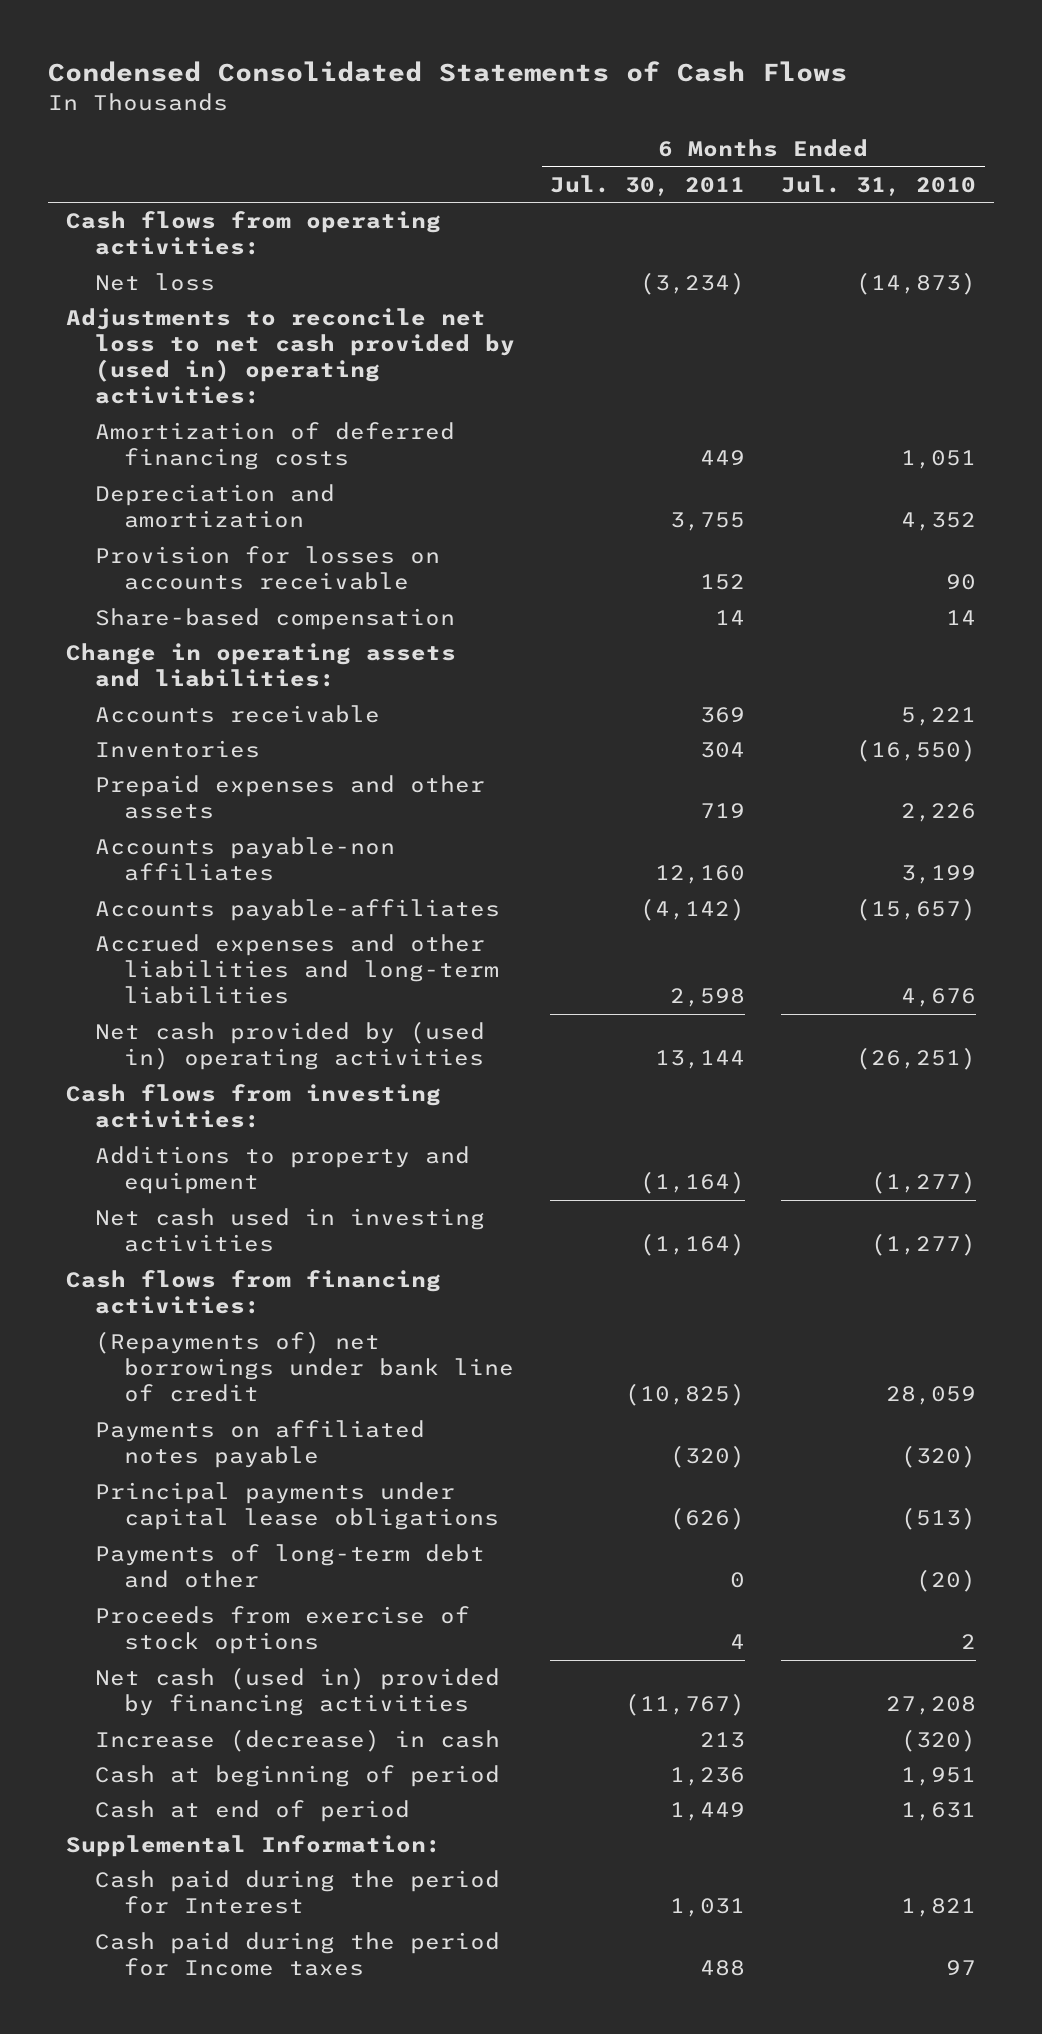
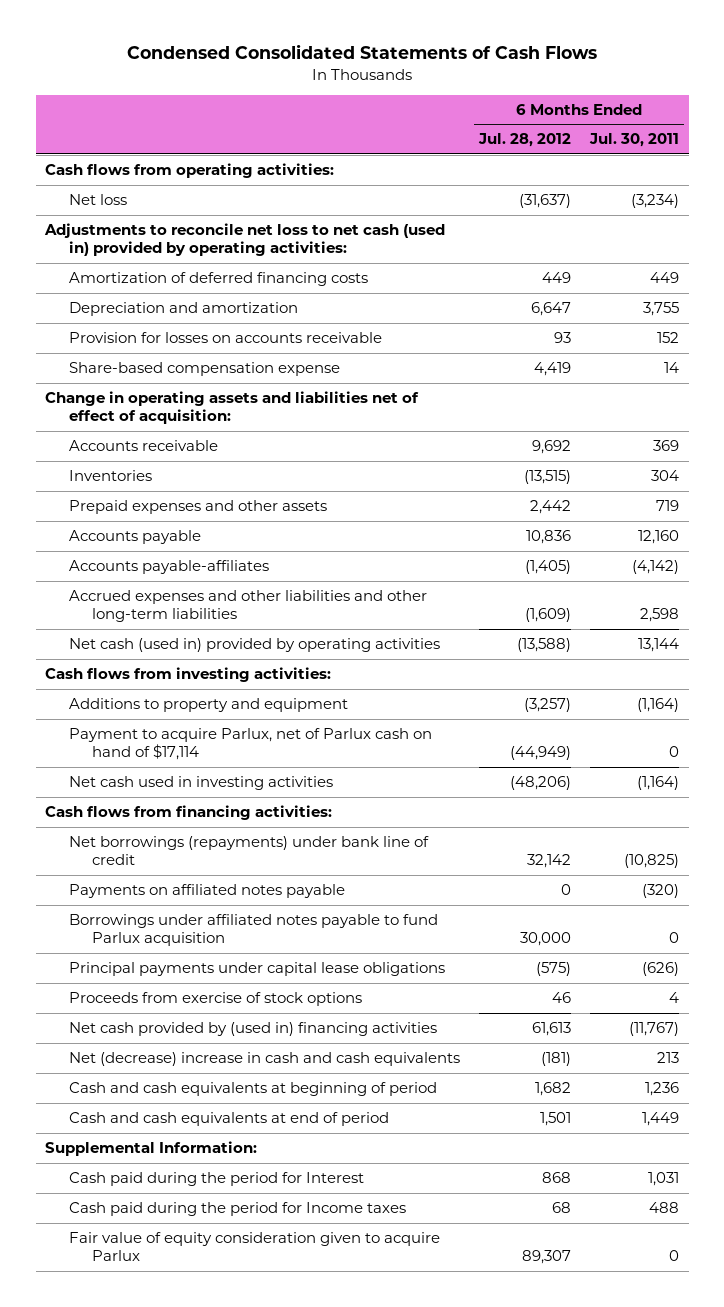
[780,174,976,196] Jul. 31, 2010 -> none
none -> [477,133,571,148] Jul. 28, 2012
[66,308,515,405] Adjustments to reconcile net loss to net cash provided by (used in) operating activities: -> [44,223,446,257] Adjustments to reconcile net loss to net cash (used in) provided by operating activities:
[94,608,455,631] Share-based compensation -> [68,362,340,377] Share-based compensation expense
[66,643,457,688] Change in operating assets and liabilities: -> [45,391,420,425] Change in operating assets and liabilities net of effect of acquisition:
[94,837,395,882] Accounts payable-non affiliates -> [68,530,201,545] Accounts payable
[94,934,499,1005] Accrued expenses and other liabilities and long-term liabilities -> [68,590,427,623] Accrued expenses and other liabilities and other long-term liabilities
[94,1021,485,1071] Net cash provided by (used in) operating activities -> [68,638,440,653] Net cash (used in) provided by operating activities
none -> [68,728,432,761] Payment to acquire Parlux, net of Parlux cash on hand of $17,114
[94,1331,514,1403] (Repayments of) net borrowings under bank line of credit -> [68,836,429,866] Net borrowings (repayments) under bank line of credit
none -> [68,914,438,947] Borrowings under affiliated notes payable to fund Parlux acquisition
[94,1544,485,1589] Payments of long-term debt and other -> none
[94,1667,500,1717] Net cash (used in) provided by financing activities -> [68,1022,437,1037] Net cash provided by (used in) financing activities
[94,1729,500,1753] Increase (decrease) in cash -> [68,1052,460,1067] Net (decrease) increase in cash and cash equivalents
[94,1765,500,1788] Cash at beginning of period -> [68,1082,437,1097] Cash and cash equivalents at beginning of period
[94,1800,410,1823] Cash at end of period -> [68,1112,389,1127] Cash and cash equivalents at end of period
none -> [68,1232,440,1262] Fair value of equity consideration given to acquire Parlux

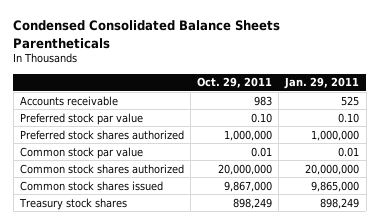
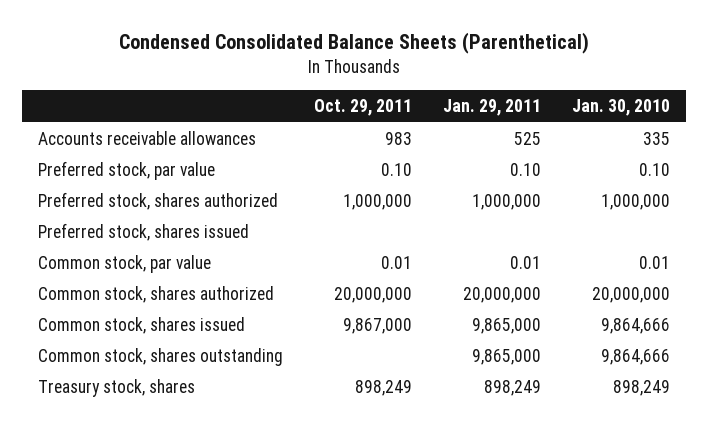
[13,20,281,49] Condensed Consolidated Balance Sheets Parentheticals -> [118,32,589,55] Condensed Consolidated Balance Sheets (Parenthetical)
none -> [572,99,671,117] Jan. 30, 2010
[19,95,118,106] Accounts receivable -> [37,130,256,145] Accounts receivable allowances
[19,112,143,125] Preferred stock par value -> [37,160,215,180] Preferred stock, par value
[19,129,184,140] Preferred stock shares authorized -> [37,191,278,210] Preferred stock, shares authorized
none -> [37,222,249,241] Preferred stock, shares issued
[19,146,143,159] Common stock par value -> [37,254,211,273] Common stock, par value
[19,163,184,174] Common stock shares authorized -> [37,285,274,303] Common stock, shares authorized
[19,180,163,191] Common stock shares issued -> [37,316,245,334] Common stock, shares issued
none -> [37,347,283,366] Common stock, shares outstanding
[18,197,127,210] Treasury stock shares -> [37,378,195,397] Treasury stock, shares

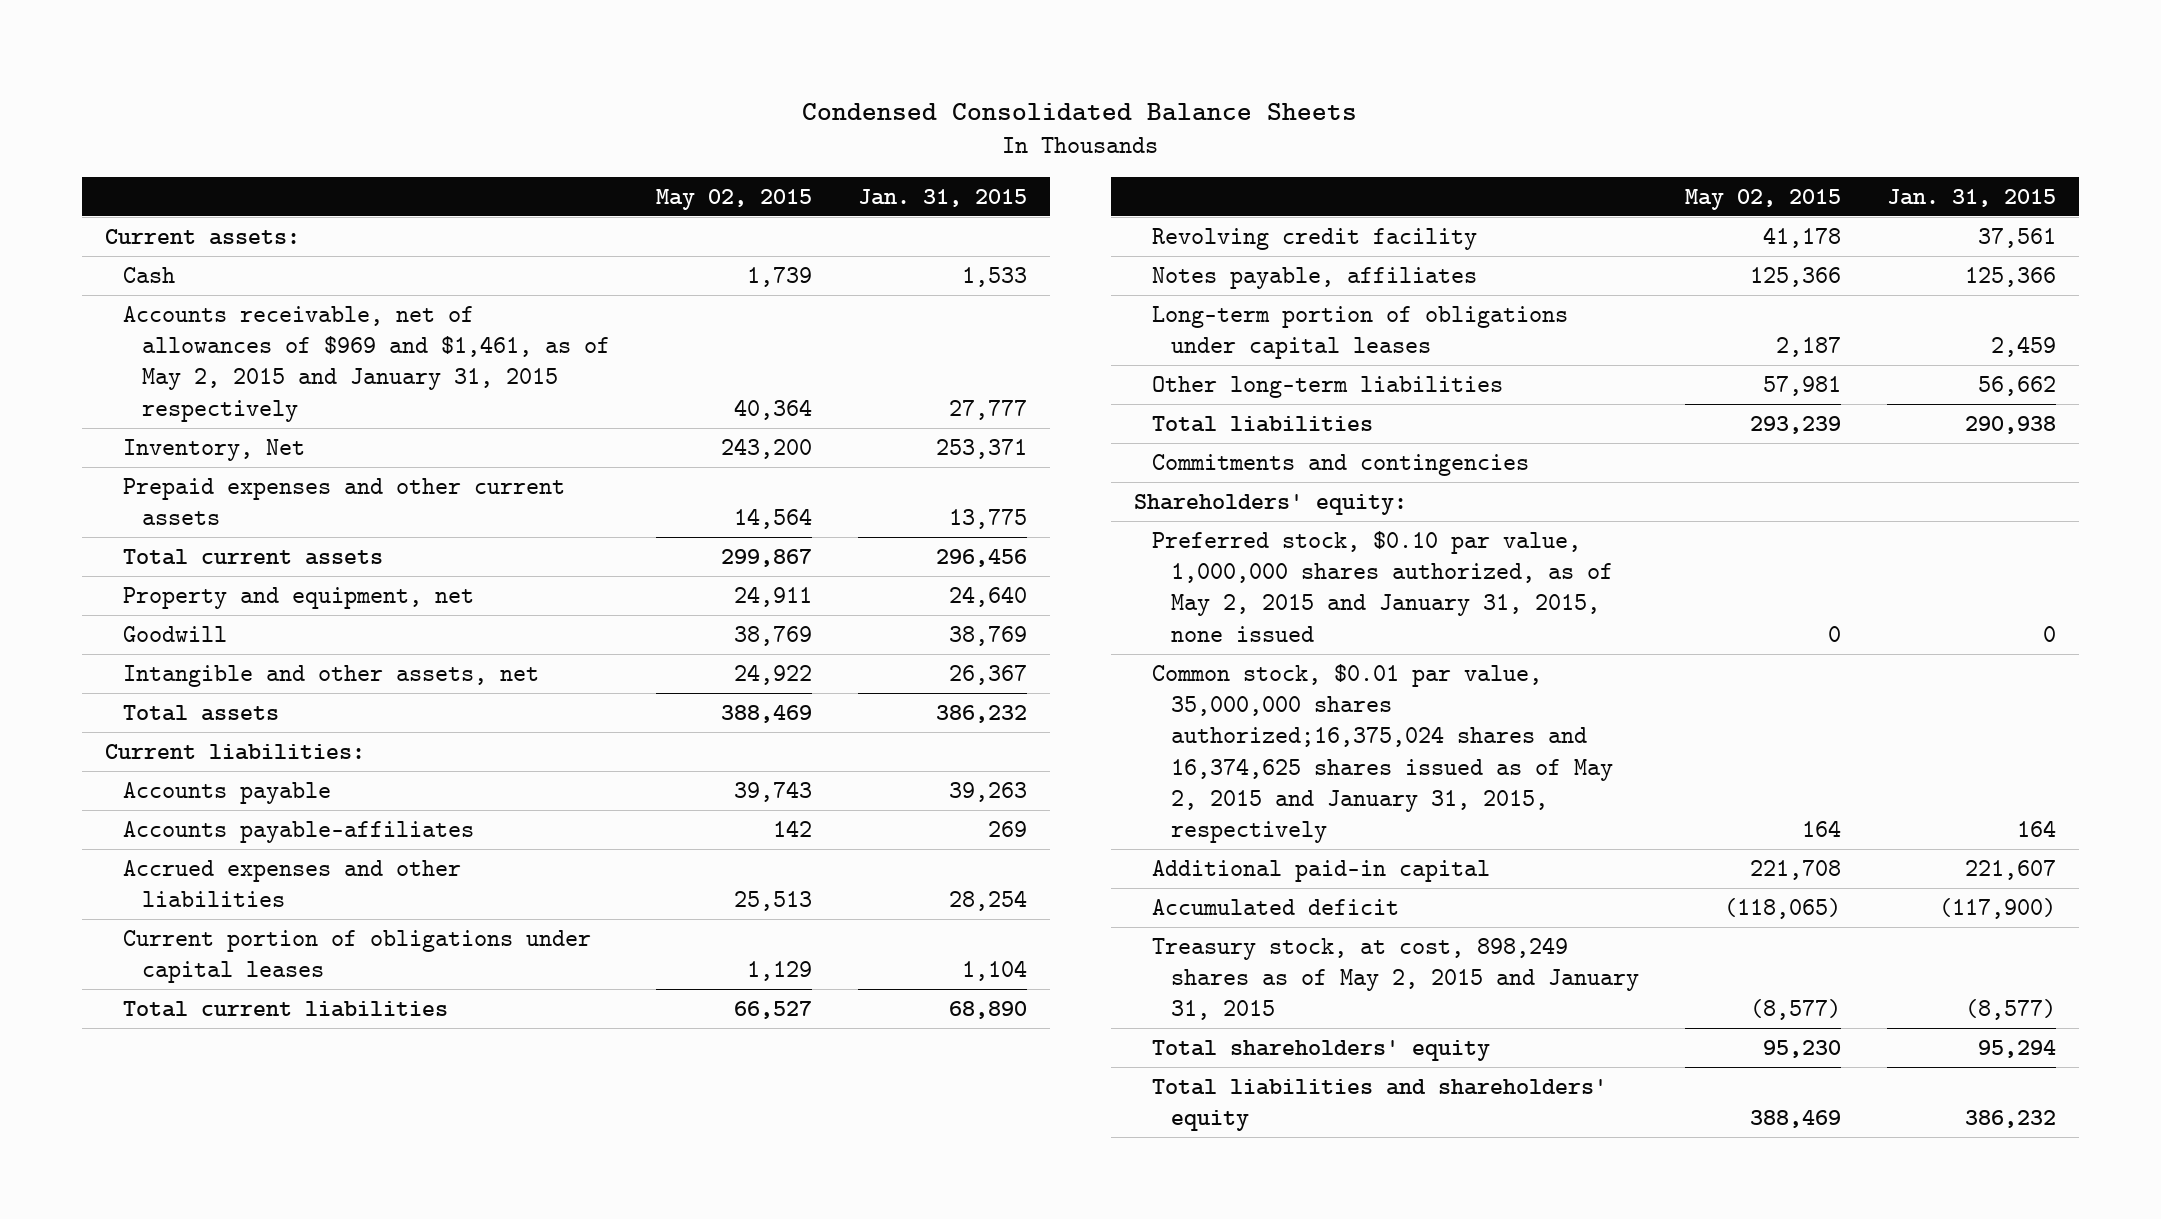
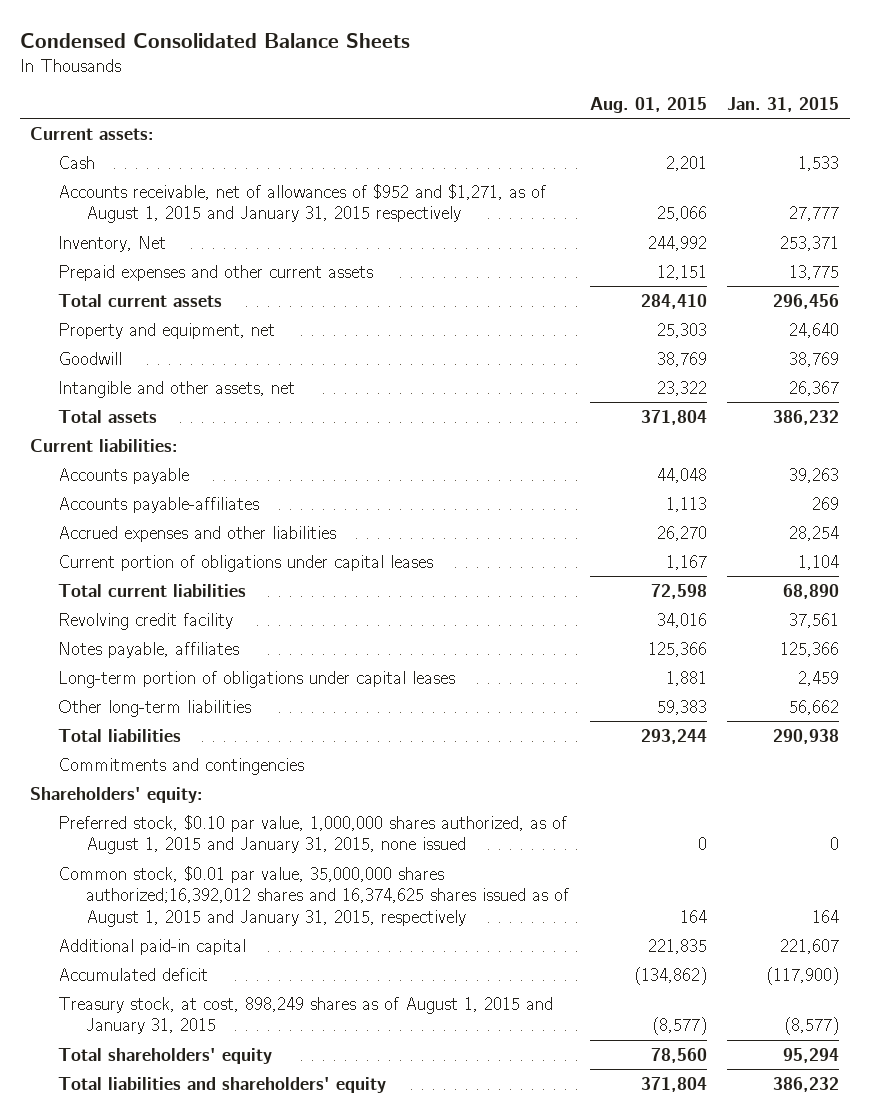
[655,189,812,211] May 02, 2015 -> none
none -> [589,96,707,113] Aug. 01, 2015
[123,305,610,422] Accounts receivable, net of allowances of $969 and $1,461, as of May 2, 2015 and January 31, 2015 respectively -> [58,183,547,224] Accounts receivable, net of allowances of $952 and $1,271, as of August 1, 2015 and January 31, 2015 respectively
[1152,530,1613,642] Preferred stock, $0.10 par value, 1,000,000 shares authorized, as of May 2, 2015 and January 31, 2015, none issued -> [58,814,568,855] Preferred stock, $0.10 par value, 1,000,000 shares authorized, as of August 1, 2015 and January 31, 2015, none issued
[1152,663,1613,844] Common stock, $0.01 par value, 35,000,000 shares authorized;16,375,024 shares and 16,374,625 shares issued as of May 2, 2015 and January 31, 2015, respectively -> [58,865,570,927] Common stock, $0.01 par value, 35,000,000 shares authorized;16,392,012 shares and 16,374,625 shares issued as of August 1, 2015 and January 31, 2015, respectively
[1152,936,1639,1021] Treasury stock, at cost, 898,249 shares as of May 2, 2015 and January 31, 2015 -> [58,996,554,1035] Treasury stock, at cost, 898,249 shares as of August 1, 2015 and January 31, 2015

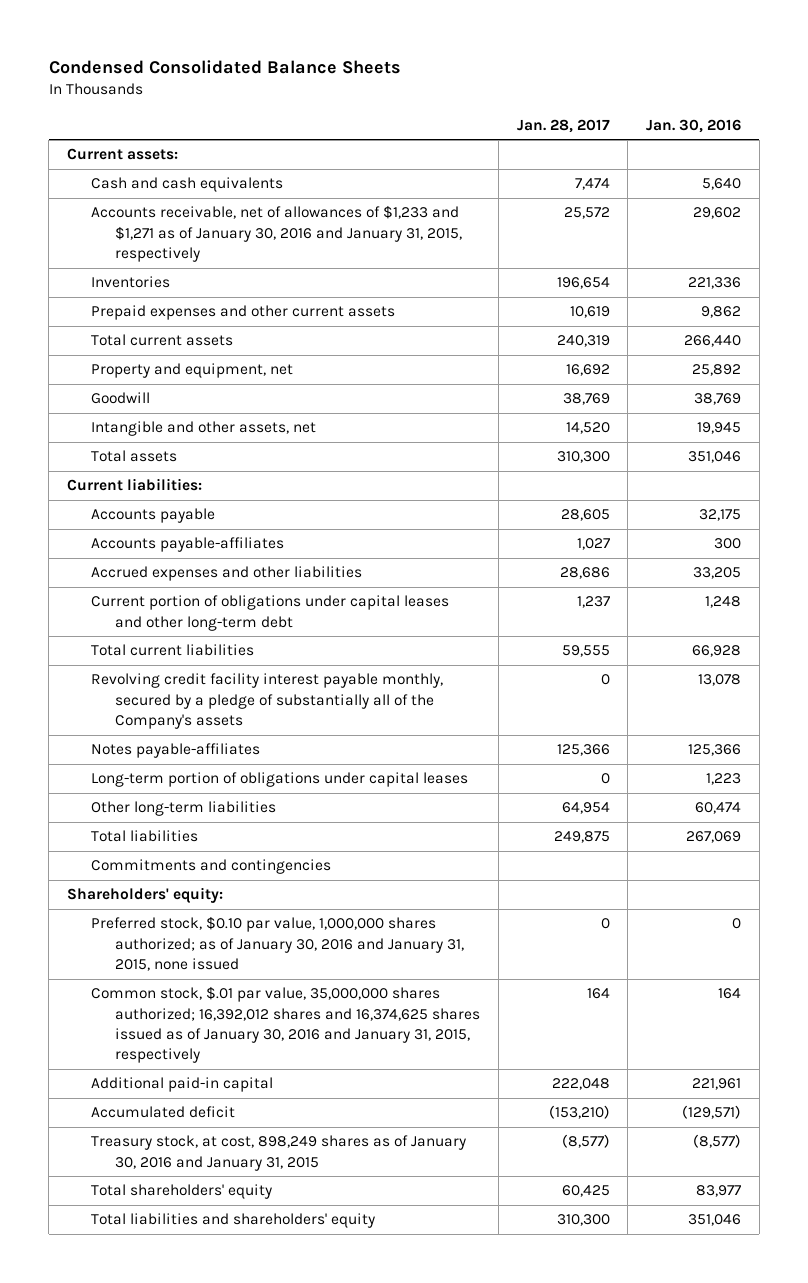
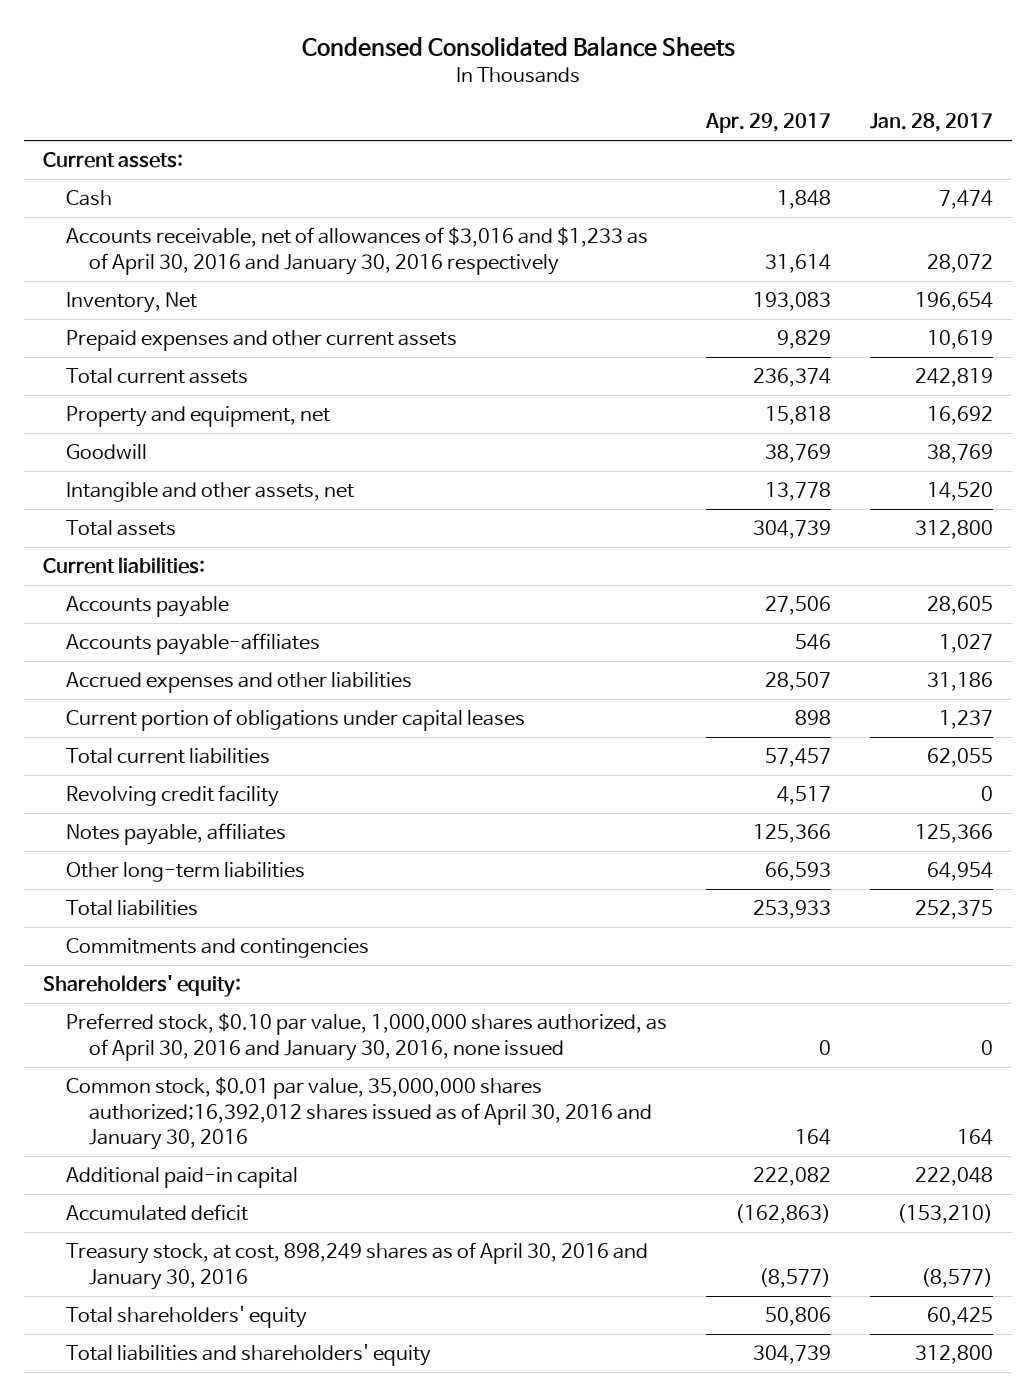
[646,118,742,133] Jan. 30, 2016 -> none
none -> [704,113,831,134] Apr. 29, 2017
[91,177,284,193] Cash and cash equivalents -> [66,190,113,207] Cash
[91,205,463,262] Accounts receivable, net of allowances of $1,233 and $1,271 as of January 30, 2016 and January 31, 2015, respectively -> [66,227,649,275] Accounts receivable, net of allowances of $3,016 and $1,233 as of April 30, 2016 and January 30, 2016 respectively
[563,207,610,220] 25,572 -> [926,253,993,273] 28,072
[91,276,171,289] Inventories -> [66,292,198,314] Inventory, Net
[556,335,610,348] 240,319 -> [914,368,993,388] 242,819
[556,451,610,464] 310,300 -> [914,520,993,540] 312,800
[91,772,469,788] Long-term portion of obligations under capital leases -> none
[559,567,610,580] 28,686 -> [926,672,993,692] 31,186
[91,595,450,631] Current portion of obligations under capital leases and other long-term debt -> [66,709,526,732] Current portion of obligations under capital leases
[561,645,610,658] 59,555 -> [926,748,993,768] 62,055
[91,673,444,729] Revolving credit facility interest payable monthly, secured by a pledge of substantially all of the Company's assets -> [66,785,280,808] Revolving credit facility
[91,743,261,759] Notes payable-affiliates -> [66,823,287,846] Notes payable, affiliates
[553,831,610,844] 249,875 -> [914,900,993,920] 252,375
[91,916,465,971] Preferred stock, $0.10 par value, 1,000,000 shares authorized; as of January 30, 2016 and January 31, 2015, none issued -> [66,1013,668,1061] Preferred stock, $0.10 par value, 1,000,000 shares authorized, as of April 30, 2016 and January 30, 2016, none issued
[91,986,481,1064] Common stock, $.01 par value, 35,000,000 shares authorized; 16,392,012 shares and 16,374,625 shares issued as of January 30, 2016 and January 31, 2015, respectively -> [66,1077,652,1151] Common stock, $0.01 par value, 35,000,000 shares authorized;16,392,012 shares issued as of April 30, 2016 and January 30, 2016
[91,1135,467,1171] Treasury stock, at cost, 898,249 shares as of January 30, 2016 and January 31, 2015 -> [66,1242,649,1290] Treasury stock, at cost, 898,249 shares as of April 30, 2016 and January 30, 2016
[556,1214,610,1227] 310,300 -> [914,1345,993,1365] 312,800

